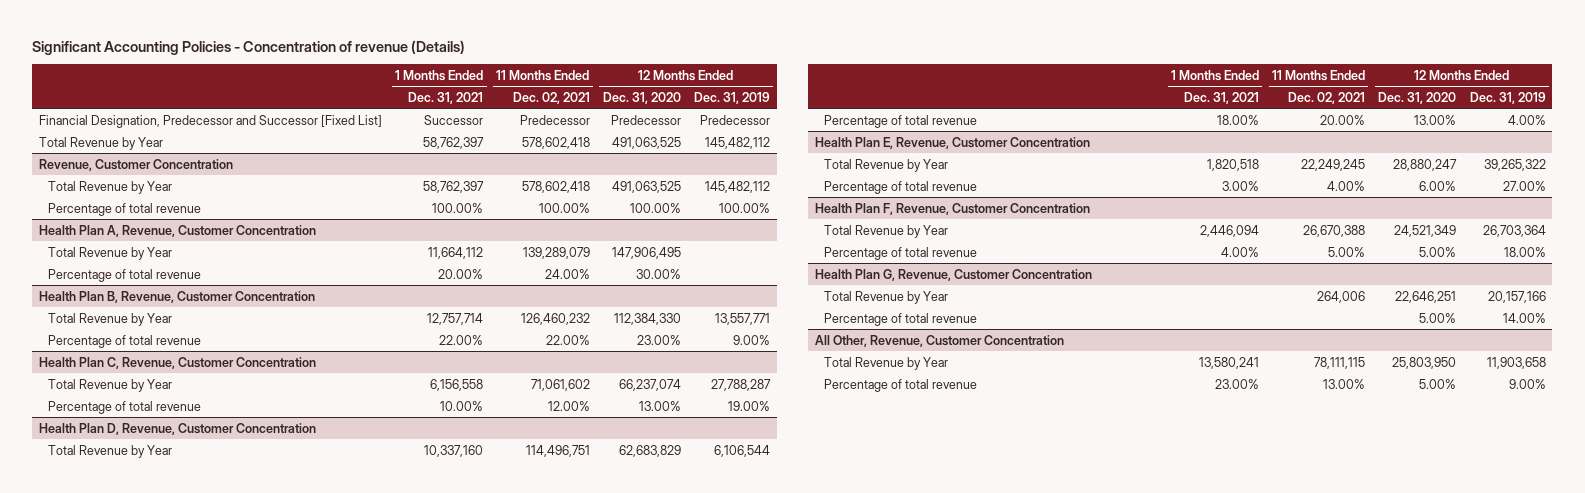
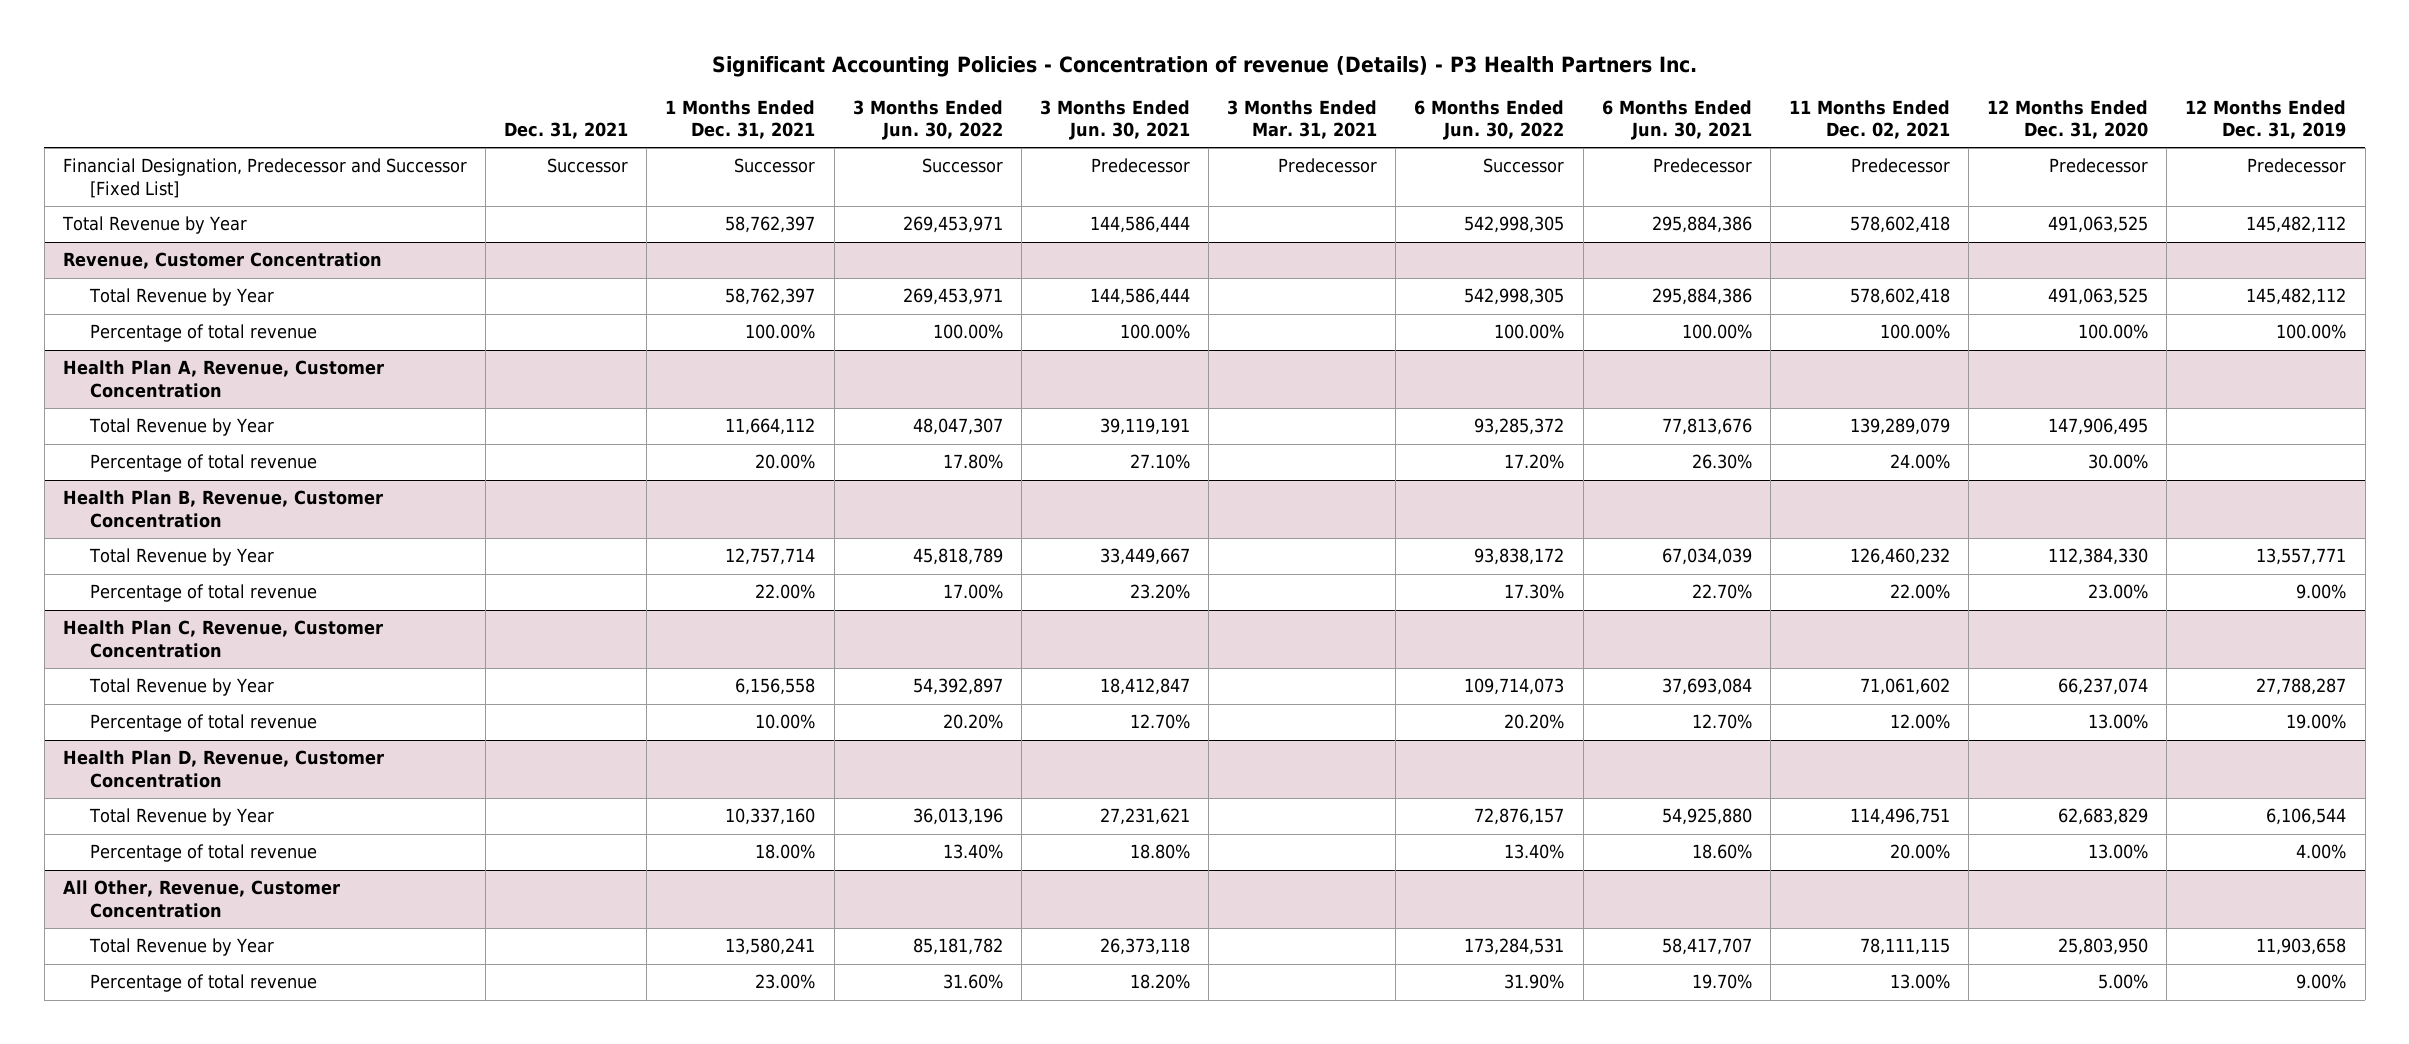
[32,39,466,55] Significant Accounting Policies - Concentration of revenue (Details) -> [711,55,1697,77] Significant Accounting Policies - Concentration of revenue (Details) - P3 Health Partners Inc.
none -> [504,122,629,140] Dec. 31, 2021
none -> [852,99,1003,141] 3 Months Ended Jun. 30, 2022
none -> [1039,99,1190,141] 3 Months Ended Jun. 30, 2021
none -> [1227,99,1378,140] 3 Months Ended Mar. 31, 2021
none -> [1414,99,1565,141] 6 Months Ended Jun. 30, 2022
none -> [1601,99,1752,141] 6 Months Ended Jun. 30, 2021
[814,136,1090,149] Health Plan E, Revenue, Customer Concentration -> none
[823,158,948,172] Total Revenue by Year -> none
[823,180,977,194] Percentage of total revenue -> none
[814,202,1090,215] Health Plan F, Revenue, Customer Concentration -> none
[823,224,948,238] Total Revenue by Year -> none
[823,246,977,260] Percentage of total revenue -> none
[814,268,1092,281] Health Plan G, Revenue, Customer Concentration -> none
[823,290,948,304] Total Revenue by Year -> none
[823,312,977,326] Percentage of total revenue -> none

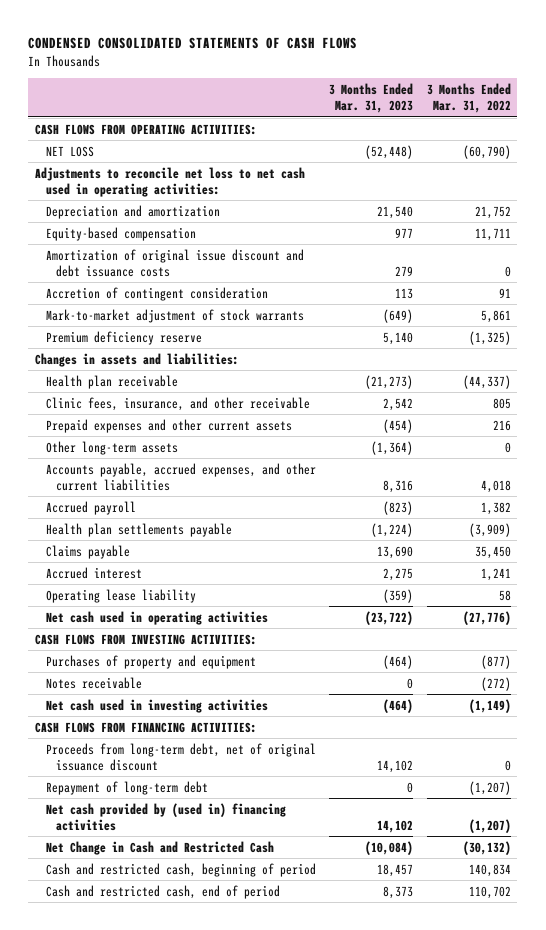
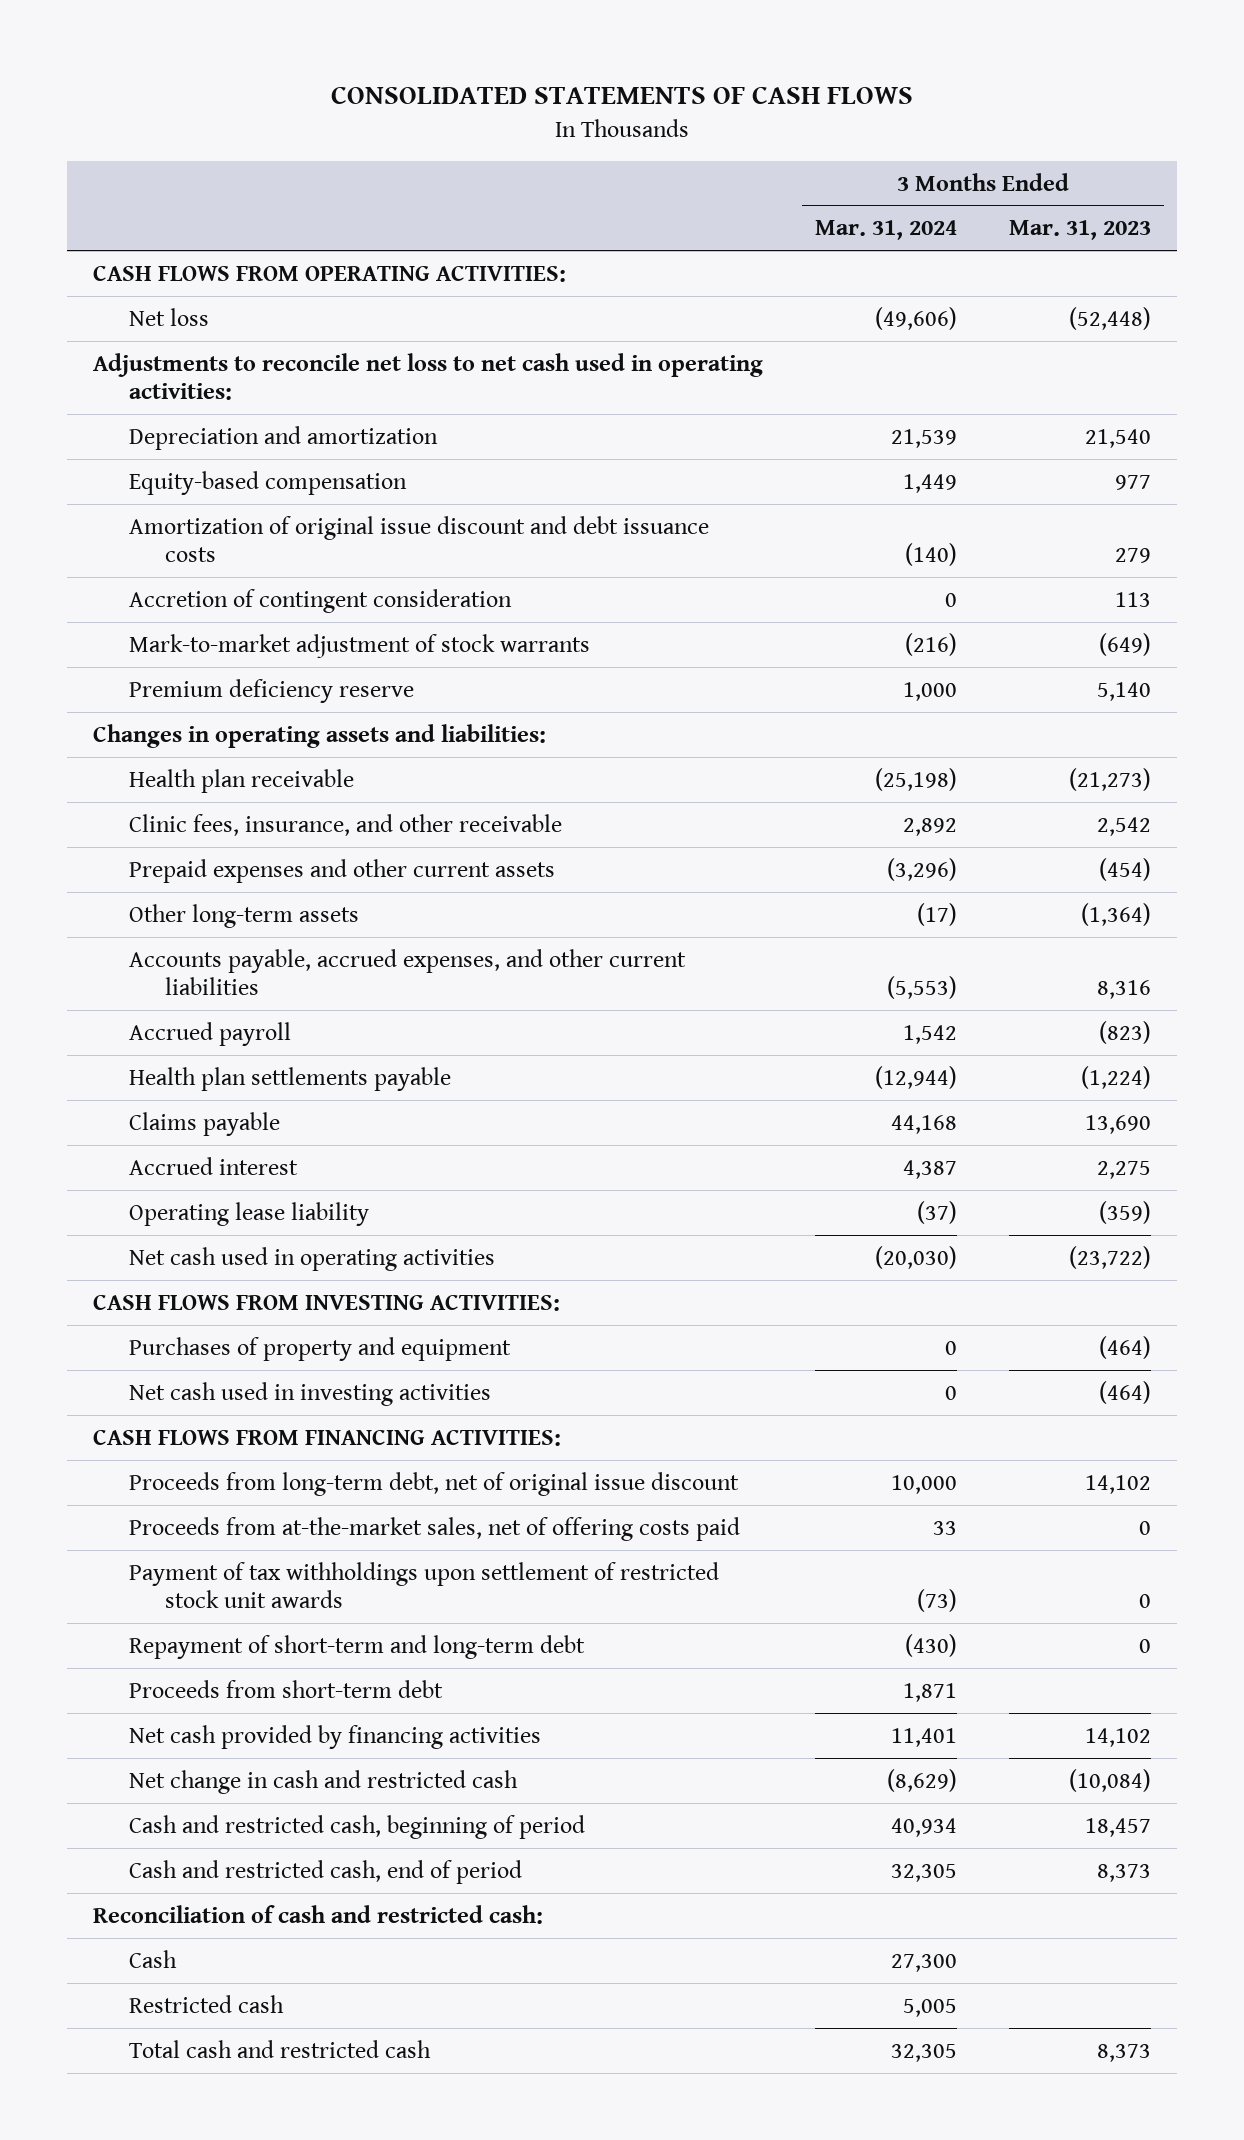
[28,37,358,50] CONDENSED CONSOLIDATED STATEMENTS OF CASH FLOWS -> [330,86,913,105] CONSOLIDATED STATEMENTS OF CASH FLOWS
[426,82,511,114] 3 Months Ended Mar. 31, 2022 -> none
none -> [814,220,957,241] Mar. 31, 2024
[45,145,94,157] NET LOSS -> [128,307,209,326] Net loss
[35,352,240,367] Changes in assets and liabilities: -> [93,723,547,748] Changes in operating assets and liabilities:
[45,676,142,689] Notes receivable -> none
[45,742,316,771] Proceeds from long-term debt, net of original issuance discount -> [128,1471,739,1496] Proceeds from long-term debt, net of original issue discount
none -> [128,1516,740,1541] Proceeds from at-the-market sales, net of offering costs paid
none -> [128,1561,719,1609] Payment of tax withholdings upon settlement of restricted stock unit awards
[45,780,208,795] Repayment of long-term debt -> [128,1634,585,1659] Repayment of short-term and long-term debt
none -> [128,1679,443,1698] Proceeds from short-term debt
[45,802,286,831] Net cash provided by (used in) financing activities -> [128,1724,541,1749] Net cash provided by financing activities
[45,840,274,855] Net Change in Cash and Restricted Cash -> [128,1769,518,1794] Net change in cash and restricted cash
none -> [93,1904,544,1924] Reconciliation of cash and restricted cash:
none -> [128,1949,177,1968] Cash
none -> [128,1994,284,2013] Restricted cash
none -> [128,2039,431,2058] Total cash and restricted cash

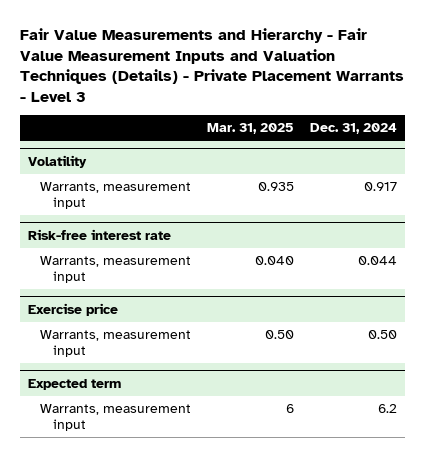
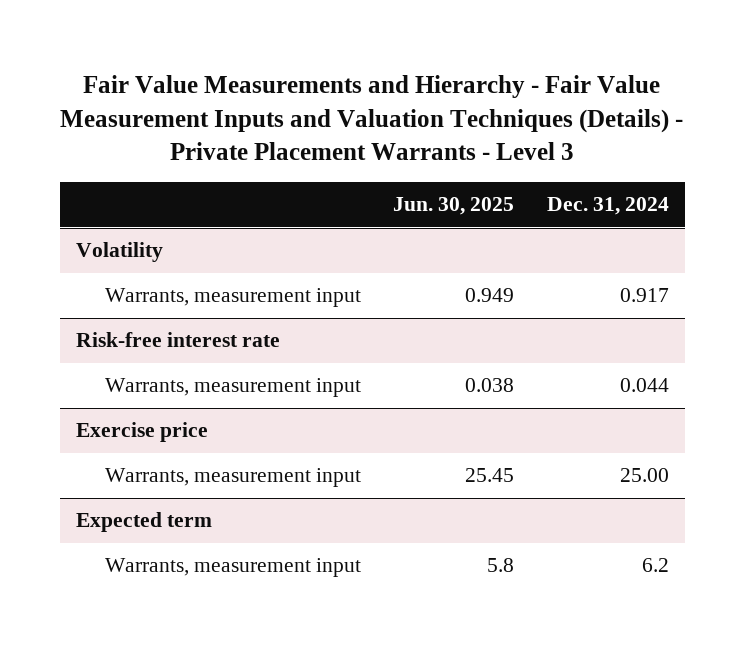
[207,123,295,135] Mar. 31, 2025 -> none
none -> [393,197,515,216] Jun. 30, 2025
[368,329,398,339] 0.50 -> [619,468,669,483] 25.00

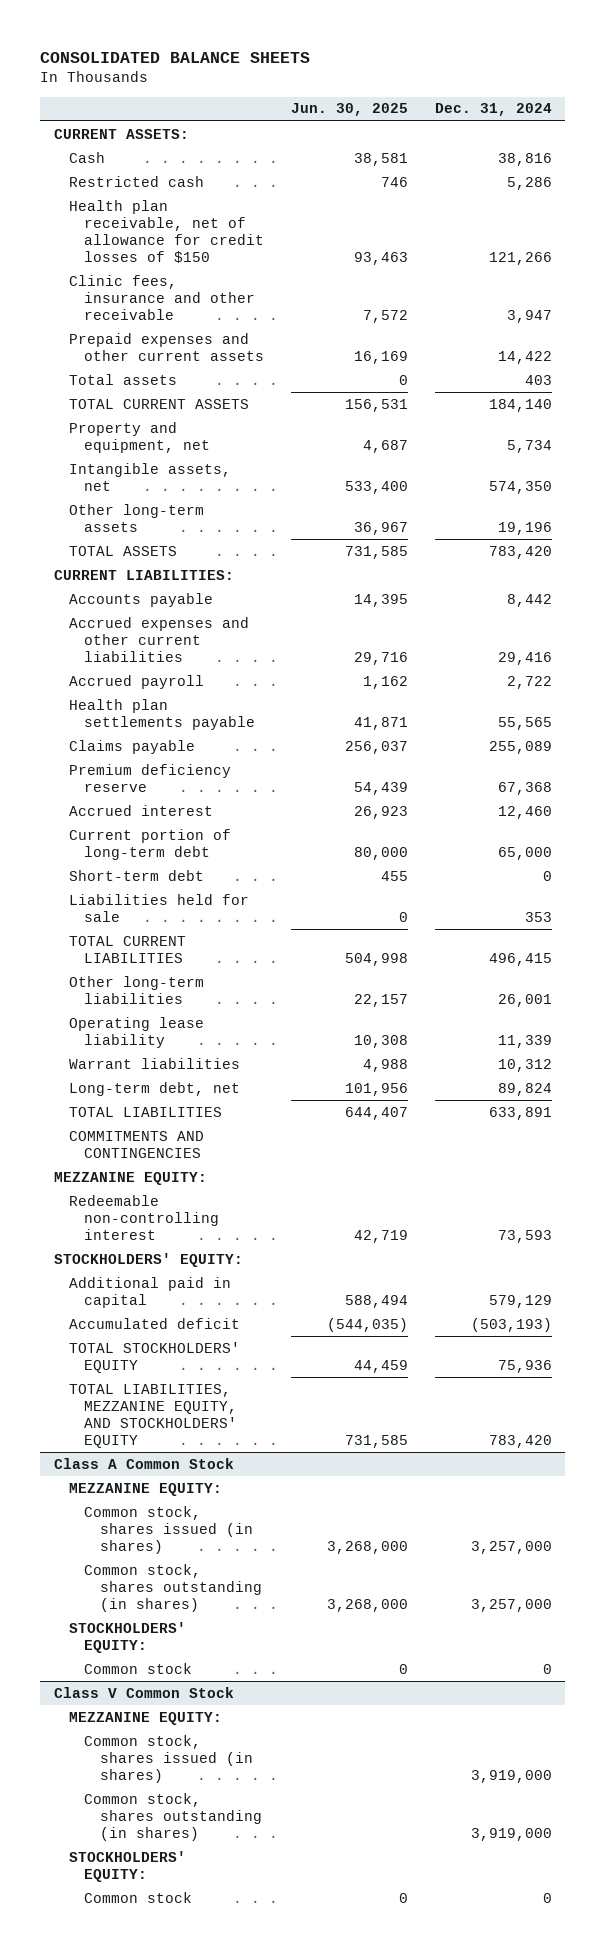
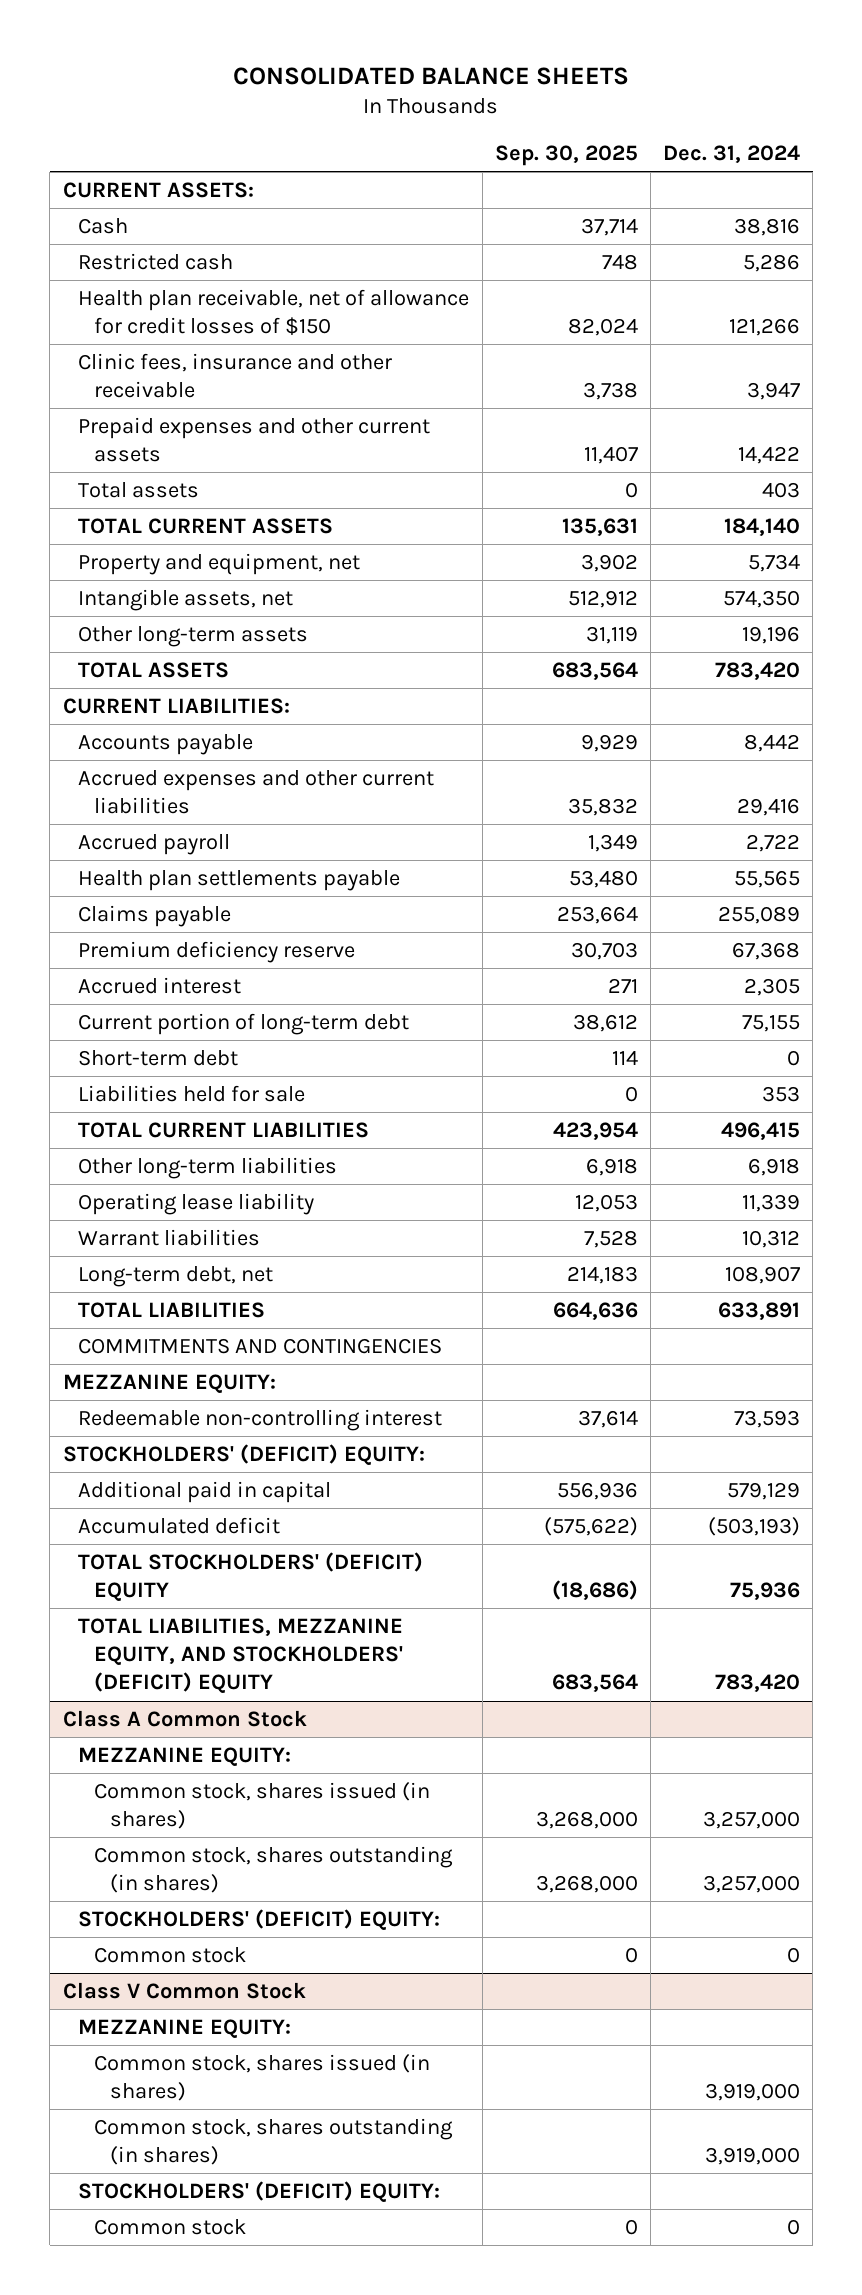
[291,103,409,117] Jun. 30, 2025 -> none
none -> [494,145,638,167] Sep. 30, 2025
[498,805,553,819] 12,460 -> [743,978,800,997] 2,305
[498,846,553,860] 65,000 -> [741,1015,800,1033] 75,155
[498,993,553,1007] 26,001 -> [747,1158,800,1177] 6,918
[498,1082,553,1096] 89,824 -> [724,1266,800,1285] 108,907
[53,1252,243,1267] STOCKHOLDERS' EQUITY: -> [62,1444,425,1466] STOCKHOLDERS' (DEFICIT) EQUITY:
[69,1341,241,1373] TOTAL STOCKHOLDERS' EQUITY -> [78,1552,424,1602] TOTAL STOCKHOLDERS' (DEFICIT) EQUITY
[69,1383,238,1448] TOTAL LIABILITIES, MEZZANINE EQUITY, AND STOCKHOLDERS' EQUITY -> [78,1618,404,1694] TOTAL LIABILITIES, MEZZANINE EQUITY, AND STOCKHOLDERS' (DEFICIT) EQUITY
[69,1621,187,1653] STOCKHOLDERS' EQUITY: -> [78,1909,441,1931] STOCKHOLDERS' (DEFICIT) EQUITY:
[69,1850,187,1882] STOCKHOLDERS' EQUITY: -> [78,2181,441,2203] STOCKHOLDERS' (DEFICIT) EQUITY:

